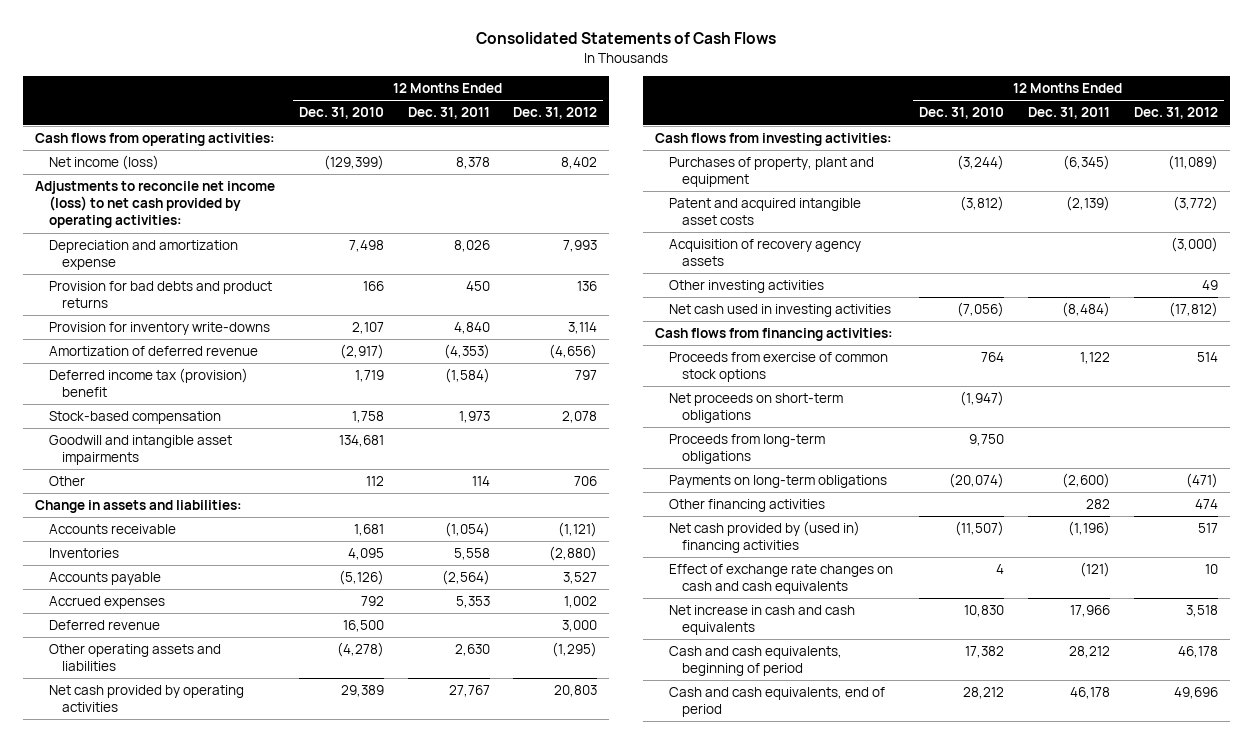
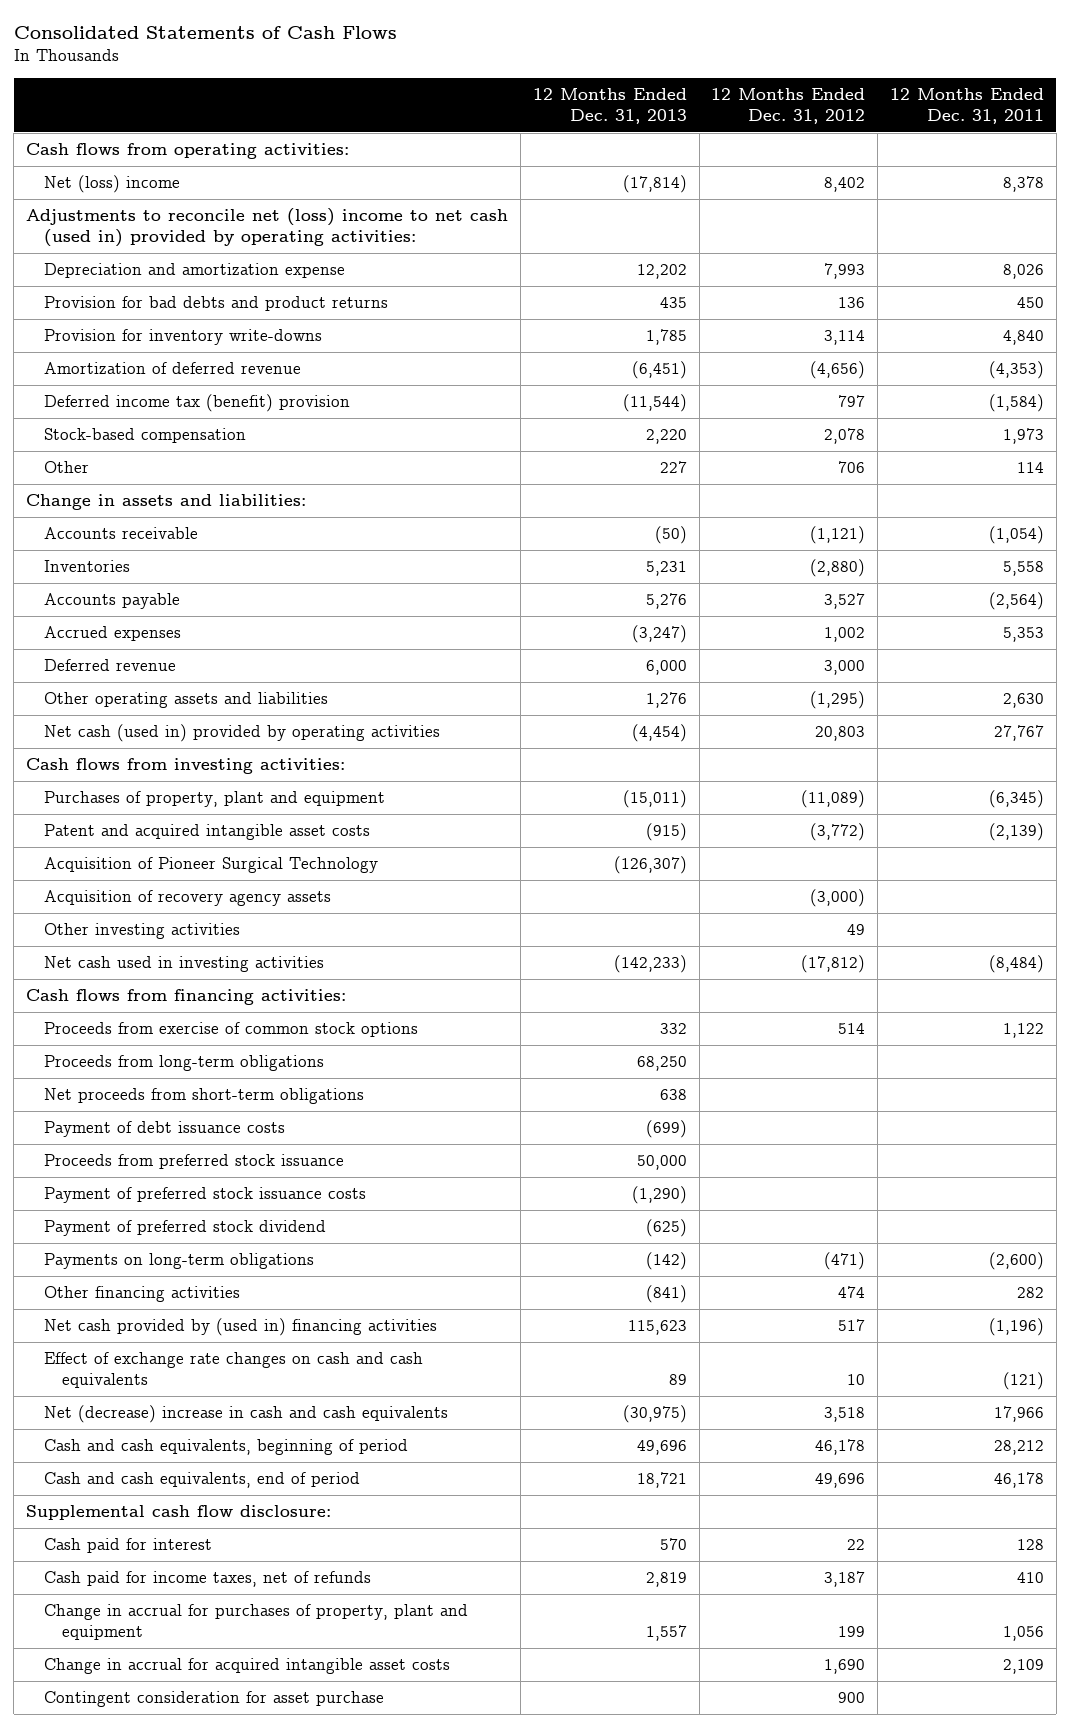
[298,107,384,120] Dec. 31, 2010 -> none
none -> [532,88,687,124] 12 Months Ended Dec. 31, 2013
[48,155,159,171] Net income (loss) -> [44,175,181,194] Net (loss) income
[34,181,275,229] Adjustments to reconcile net income (loss) to net cash provided by operating activities: -> [26,208,509,247] Adjustments to reconcile net (loss) income to net cash (used in) provided by operating activities:
[48,368,248,398] Deferred income tax (provision) benefit -> [44,394,351,413] Deferred income tax (benefit) provision
[48,435,232,466] Goodwill and intangible asset impairments -> none
[48,685,244,713] Net cash provided by operating activities -> [44,724,441,743] Net cash (used in) provided by operating activities
none -> [44,857,379,874] Acquisition of Pioneer Surgical Technology
[668,393,843,424] Net proceeds on short-term obligations -> none
none -> [44,1088,365,1105] Net proceeds from short-term obligations
none -> [44,1121,286,1138] Payment of debt issuance costs
none -> [44,1154,345,1170] Proceeds from preferred stock issuance
none -> [44,1187,367,1204] Payment of preferred stock issuance costs
none -> [44,1220,327,1237] Payment of preferred stock dividend
[668,605,855,636] Net increase in cash and cash equivalents -> [44,1405,449,1424] Net (decrease) increase in cash and cash equivalents
none -> [26,1505,332,1521] Supplemental cash flow disclosure:
none -> [44,1538,213,1554] Cash paid for interest
none -> [44,1571,372,1588] Cash paid for income taxes, net of refunds
none -> [44,1604,469,1640] Change in accrual for purchases of property, plant and equipment
none -> [44,1658,451,1675] Change in accrual for acquired intangible asset costs
none -> [44,1691,385,1708] Contingent consideration for asset purchase

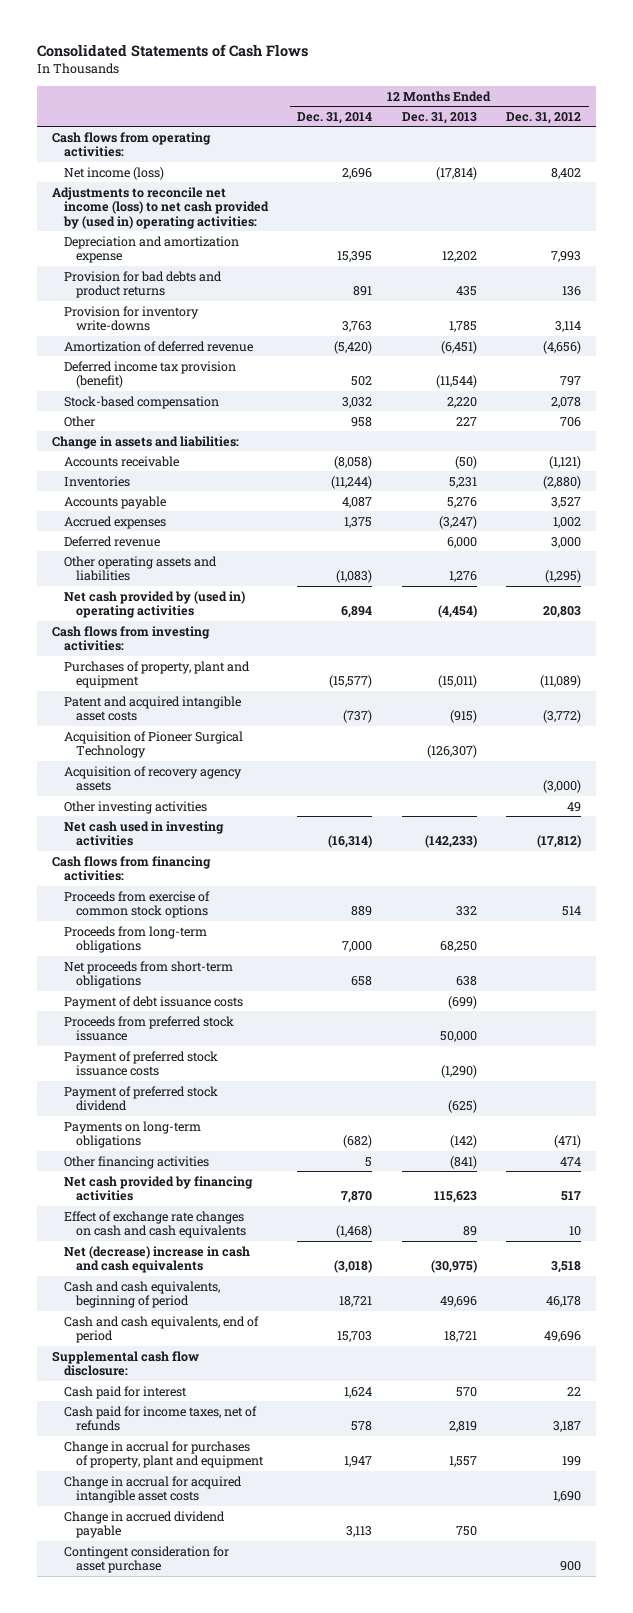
[889,88,1044,124] 12 Months Ended Dec. 31, 2011 -> none
none -> [297,111,373,124] Dec. 31, 2014
[44,175,181,194] Net (loss) income -> [63,166,164,180] Net income (loss)
[26,208,509,247] Adjustments to reconcile net (loss) income to net cash (used in) provided by operating activities: -> [51,186,269,229] Adjustments to reconcile net income (loss) to net cash provided by (used in) operating activities:
[44,394,351,413] Deferred income tax (benefit) provision -> [63,360,236,389] Deferred income tax provision (benefit)
[44,724,441,743] Net cash (used in) provided by operating activities -> [63,590,245,619] Net cash provided by (used in) operating activities
[44,1318,438,1337] Net cash provided by (used in) financing activities -> [63,1175,253,1202] Net cash provided by financing activities
none -> [63,1510,225,1539] Change in accrued dividend payable

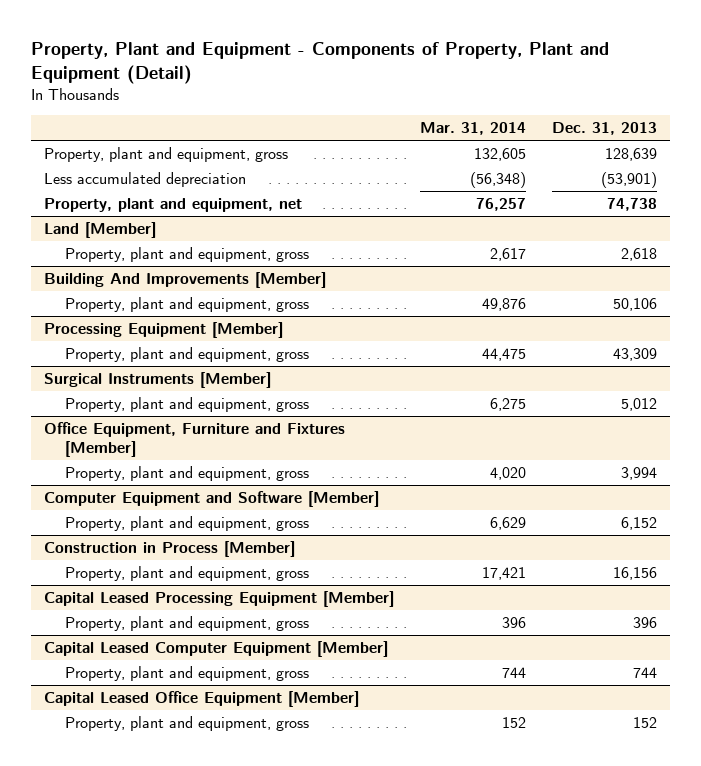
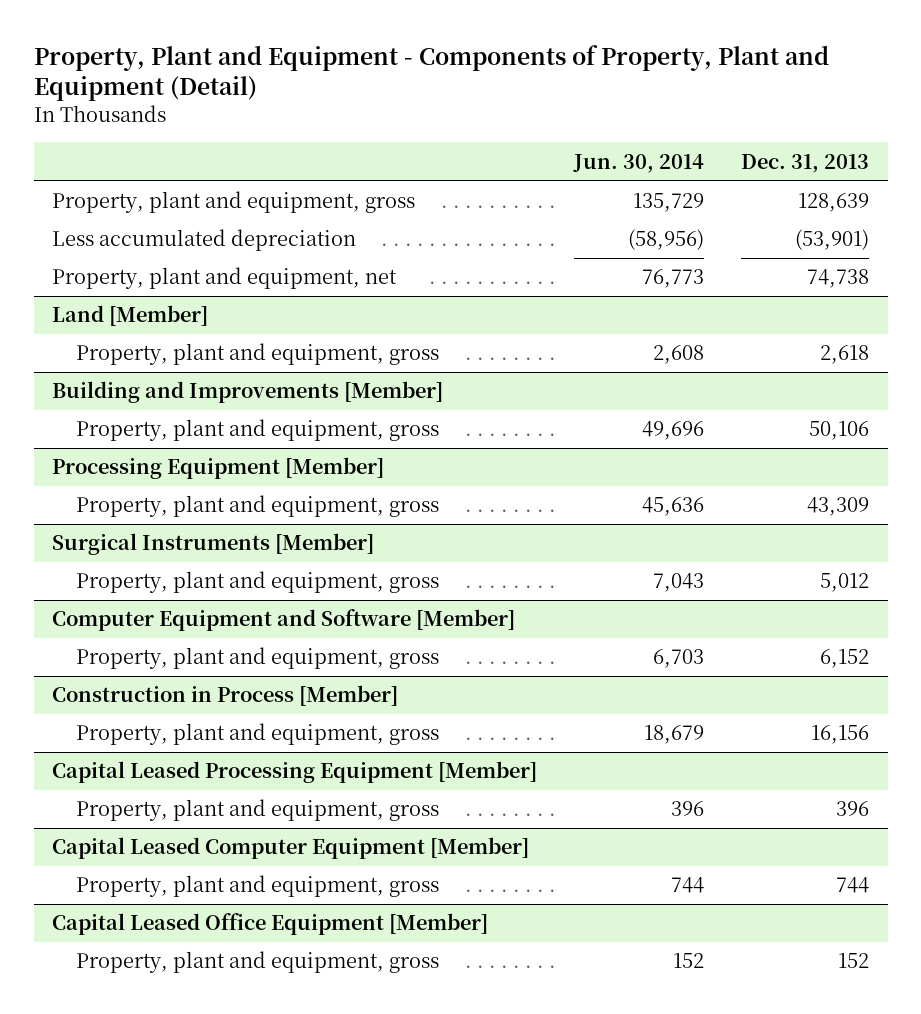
[419,122,526,136] Mar. 31, 2014 -> none
none -> [573,153,705,173] Jun. 30, 2014
[43,271,326,288] Building And Improvements [Member] -> [52,381,444,404] Building and Improvements [Member]
[43,421,345,458] Office Equipment, Furniture and Fixtures [Member] -> none
[65,465,310,481] Property, plant and equipment, gross -> none

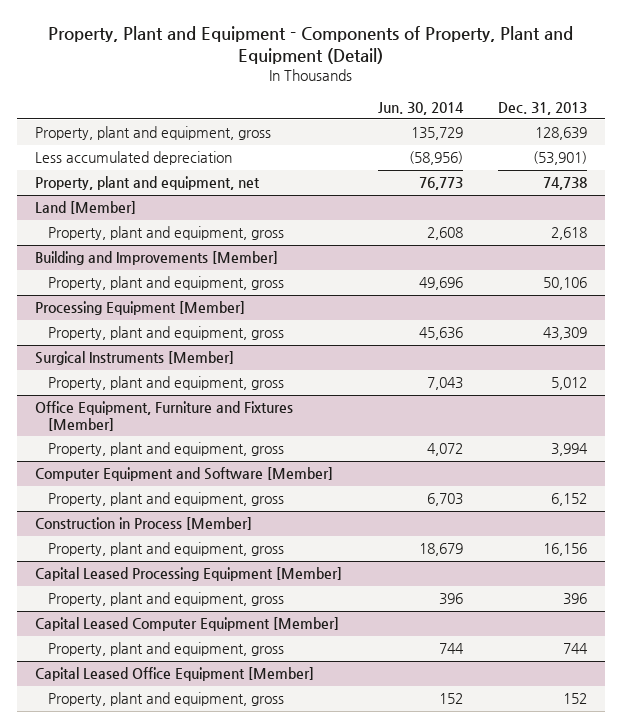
none -> [35,401,294,431] Office Equipment, Furniture and Fixtures [Member]
none -> [48,442,285,457] Property, plant and equipment, gross

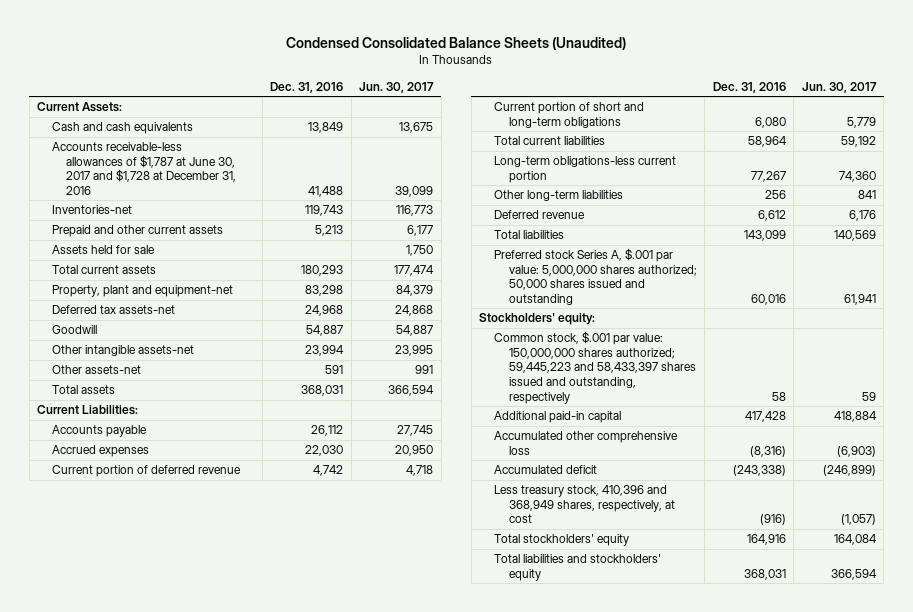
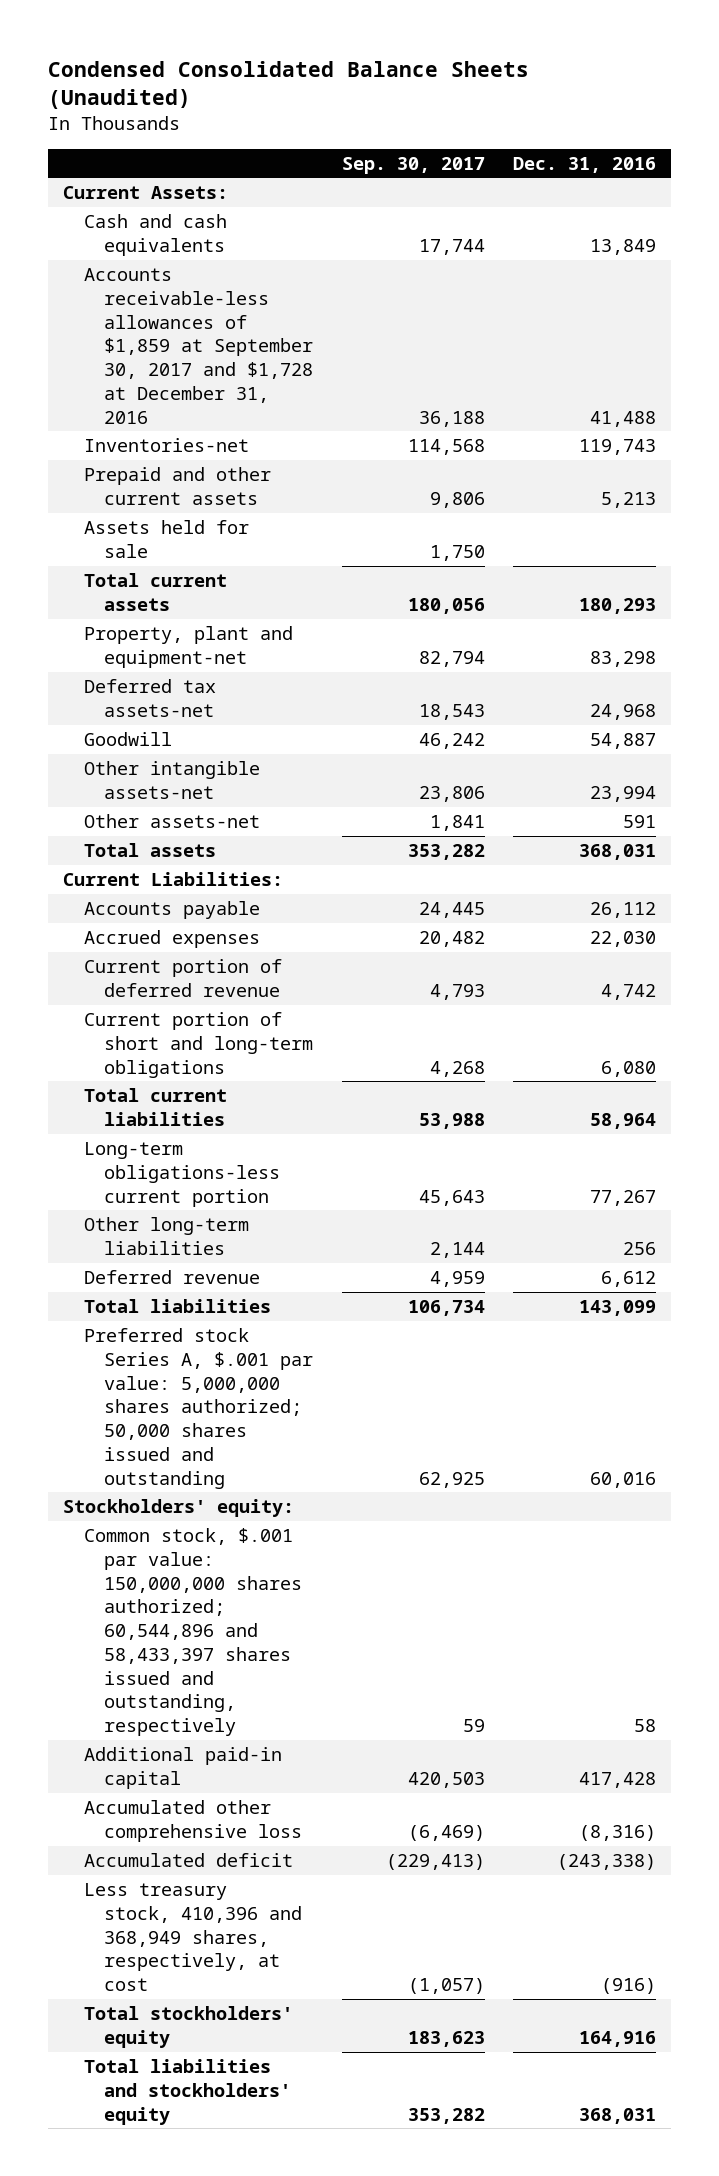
[359,81,435,93] Jun. 30, 2017 -> none
none -> [341,156,485,174] Sep. 30, 2017
[51,142,237,195] Accounts receivable-less allowances of $1,787 at June 30, 2017 and $1,728 at December 31, 2016 -> [83,268,314,424] Accounts receivable-less allowances of $1,859 at September 30, 2017 and $1,728 at December 31, 2016
[493,331,696,404] Common stock, $.001 par value: 150,000,000 shares authorized; 59,445,223 and 58,433,397 shares issued and outstanding, respectively -> [83,1528,303,1737] Common stock, $.001 par value: 150,000,000 shares authorized; 60,544,896 and 58,433,397 shares issued and outstanding, respectively

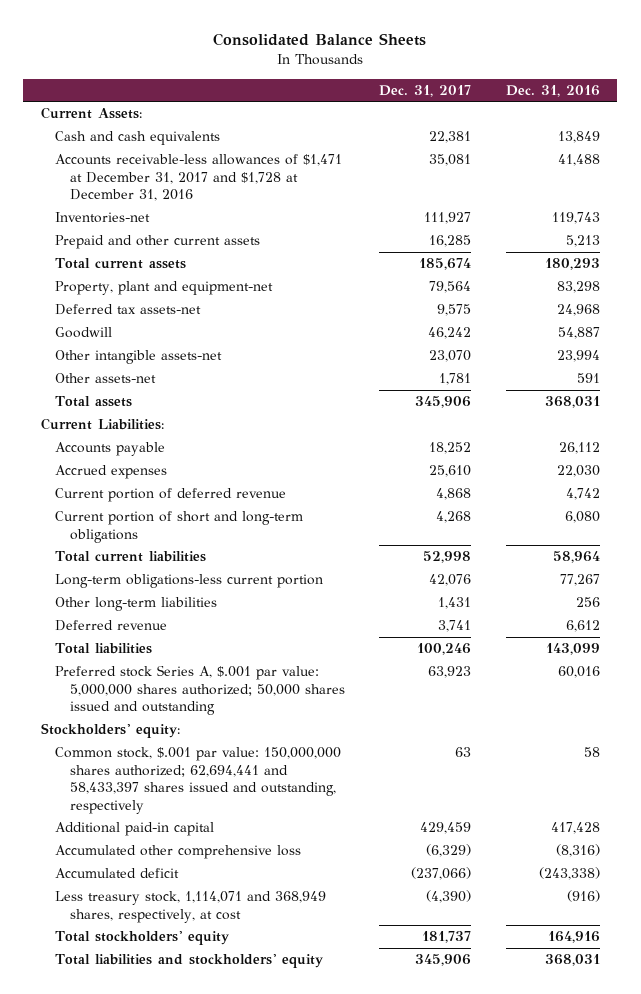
[48,60,530,110] Condensed Consolidated Balance Sheets (Unaudited) -> [213,33,427,47] Consolidated Balance Sheets
[341,156,485,174] Sep. 30, 2017 -> none
none -> [379,84,472,97] Dec. 31, 2017
[83,268,314,424] Accounts receivable-less allowances of $1,859 at September 30, 2017 and $1,728 at December 31, 2016 -> [55,154,343,202] Accounts receivable-less allowances of $1,471 at December 31, 2017 and $1,728 at December 31, 2016
[83,520,249,558] Assets held for sale -> none
[83,1528,303,1737] Common stock, $.001 par value: 150,000,000 shares authorized; 60,544,896 and 58,433,397 shares issued and outstanding, respectively -> [55,747,342,814] Common stock, $.001 par value: 150,000,000 shares authorized; 62,694,441 and 58,433,397 shares issued and outstanding, respectively
[83,1883,303,1992] Less treasury stock, 410,396 and 368,949 shares, respectively, at cost -> [55,891,327,923] Less treasury stock, 1,114,071 and 368,949 shares, respectively, at cost

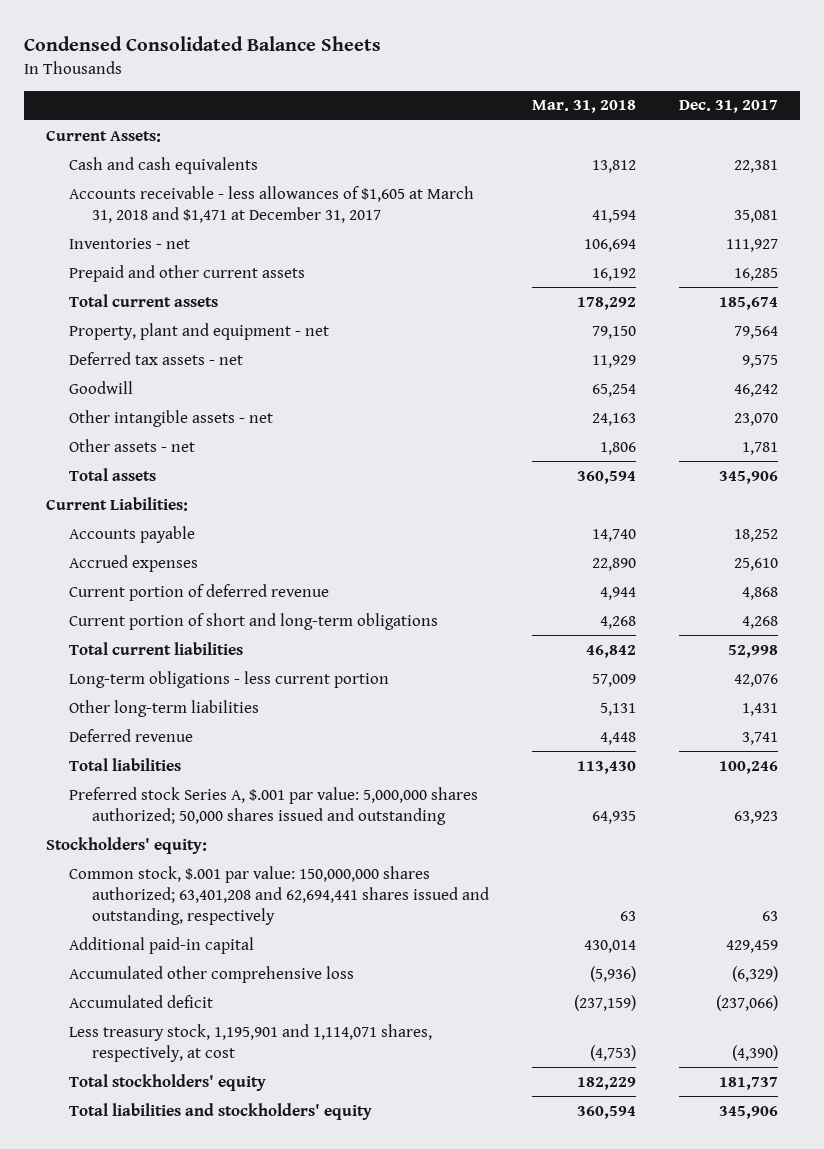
[213,33,427,47] Consolidated Balance Sheets -> [24,35,382,51] Condensed Consolidated Balance Sheets
[505,84,600,97] Dec. 31, 2016 -> none
none -> [532,100,637,114] Mar. 31, 2018
[55,154,343,202] Accounts receivable-less allowances of $1,471 at December 31, 2017 and $1,728 at December 31, 2016 -> [68,185,474,223] Accounts receivable - less allowances of $1,605 at March 31, 2018 and $1,471 at December 31, 2017
[55,212,151,224] Inventories-net -> [68,237,190,249] Inventories - net
[55,281,274,296] Property, plant and equipment-net -> [68,322,329,340] Property, plant and equipment - net
[55,304,202,316] Deferred tax assets-net -> [68,351,243,365] Deferred tax assets - net
[55,350,223,365] Other intangible assets-net -> [68,409,273,427] Other intangible assets - net
[55,373,157,384] Other assets-net -> [68,438,195,452] Other assets - net
[55,574,324,589] Long-term obligations-less current portion -> [68,670,389,688] Long-term obligations - less current portion
[55,747,342,814] Common stock, $.001 par value: 150,000,000 shares authorized; 62,694,441 and 58,433,397 shares issued and outstanding, respectively -> [68,865,490,926] Common stock, $.001 par value: 150,000,000 shares authorized; 63,401,208 and 62,694,441 shares issued and outstanding, respectively
[55,891,327,923] Less treasury stock, 1,114,071 and 368,949 shares, respectively, at cost -> [68,1023,432,1062] Less treasury stock, 1,195,901 and 1,114,071 shares, respectively, at cost

